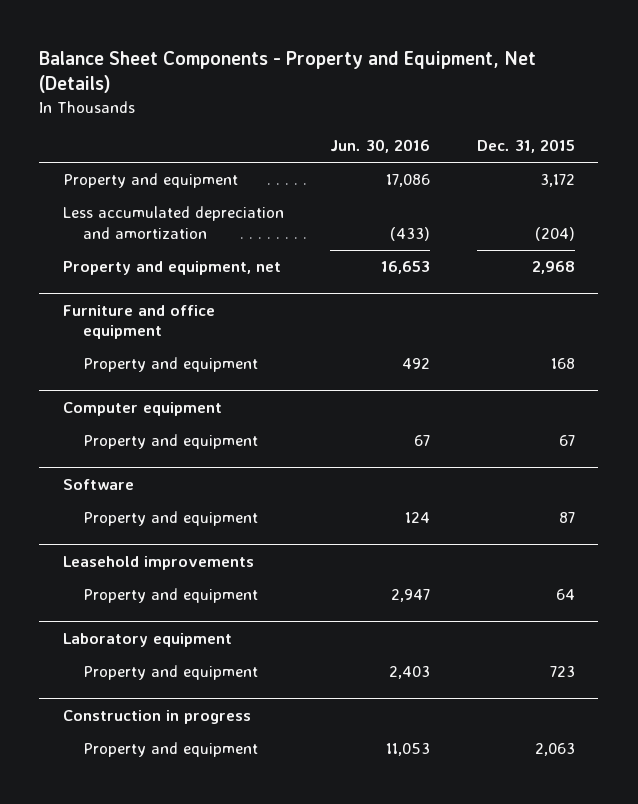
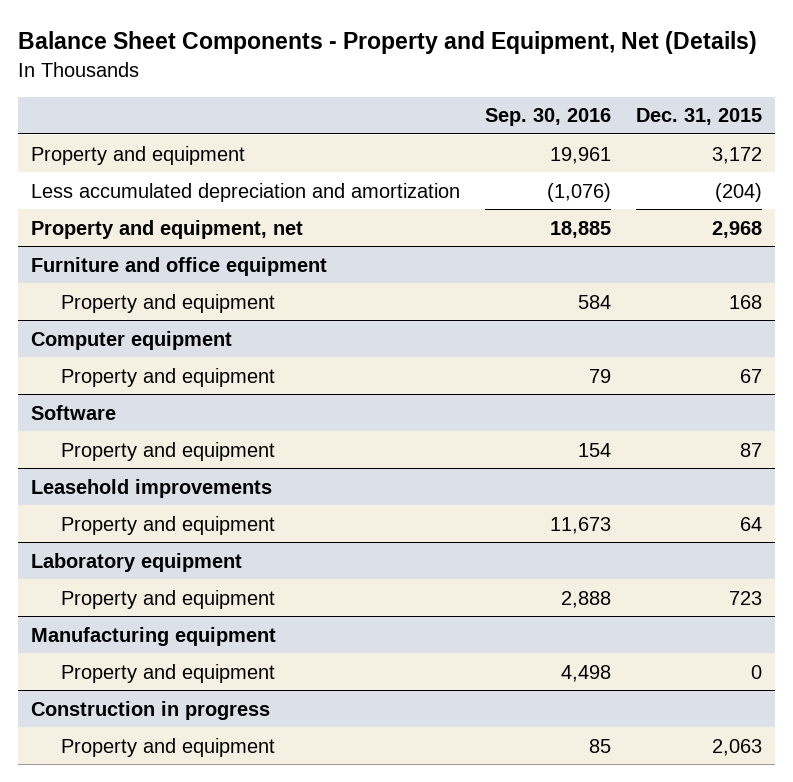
[330,139,431,154] Jun. 30, 2016 -> none
none -> [485,108,612,127] Sep. 30, 2016
none -> [30,626,276,646] Manufacturing equipment
none -> [60,663,275,683] Property and equipment

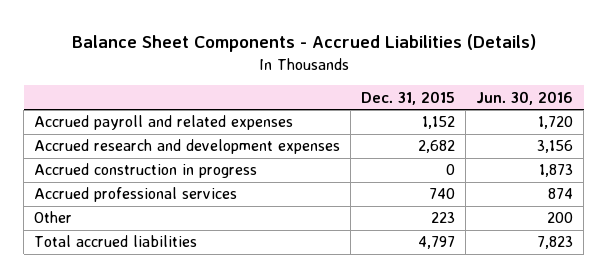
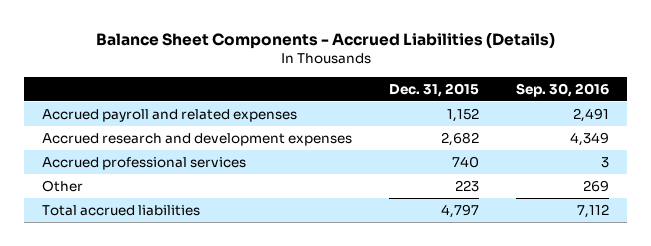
[476,90,574,105] Jun. 30, 2016 -> none
none -> [515,82,609,97] Sep. 30, 2016
[34,163,258,179] Accrued construction in progress -> none

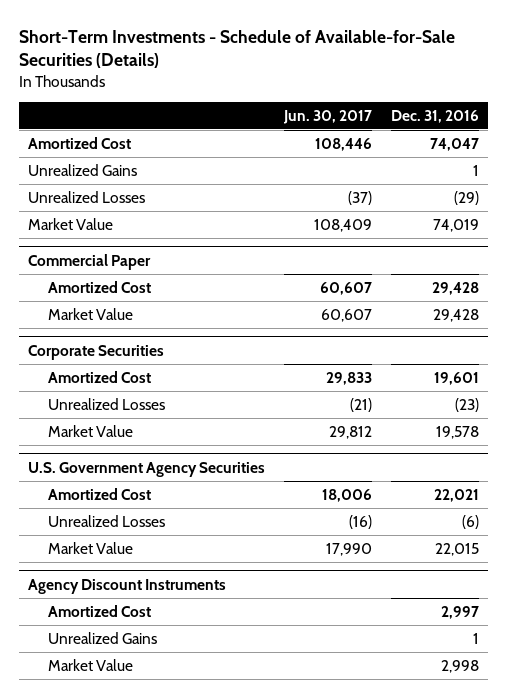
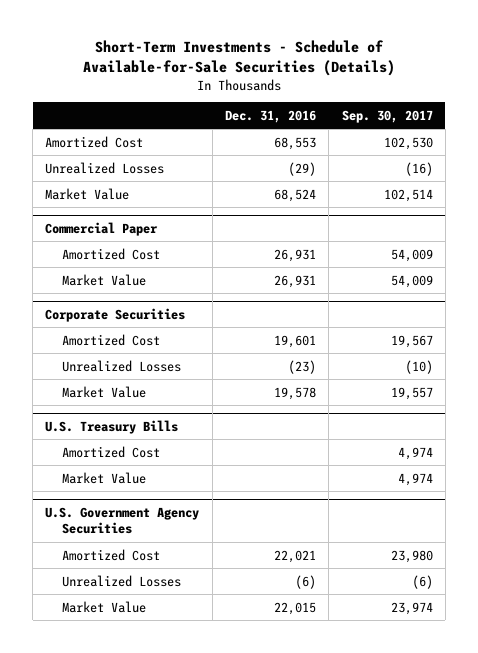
[283,109,373,124] Jun. 30, 2017 -> none
none -> [341,109,433,123] Sep. 30, 2017
[28,163,138,176] Unrealized Gains -> none
[429,137,479,151] 74,047 -> [273,136,316,150] 68,553
[432,218,479,232] 74,019 -> [273,188,316,202] 68,524
[431,281,479,295] 29,428 -> [273,248,316,262] 26,931
[432,308,479,322] 29,428 -> [273,274,316,288] 26,931
none -> [45,419,179,434] U.S. Treasury Bills
none -> [61,445,160,458] Amortized Cost
none -> [61,471,146,484] Market Value
[28,578,227,594] Agency Discount Instruments -> none
[47,604,151,617] Amortized Cost -> none
[47,631,157,644] Unrealized Gains -> none
[47,658,133,671] Market Value -> none

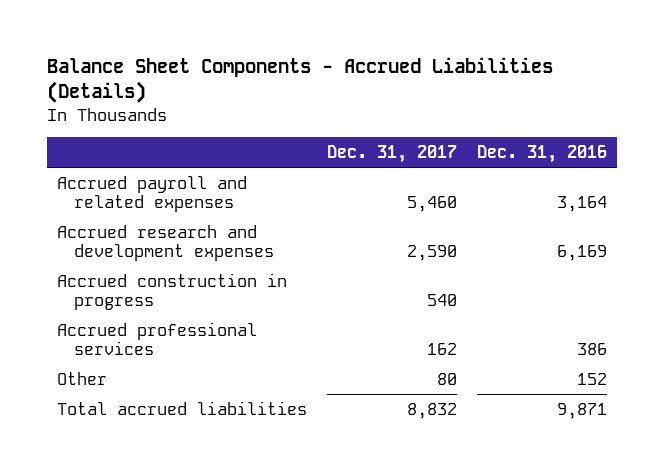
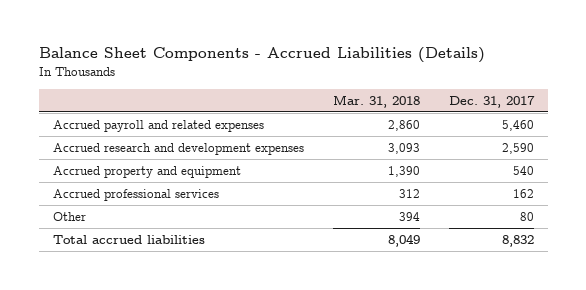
[476,145,607,164] Dec. 31, 2016 -> none
none -> [332,94,420,108] Mar. 31, 2018
[56,272,287,311] Accrued construction in progress -> none
none -> [52,166,241,179] Accrued property and equipment

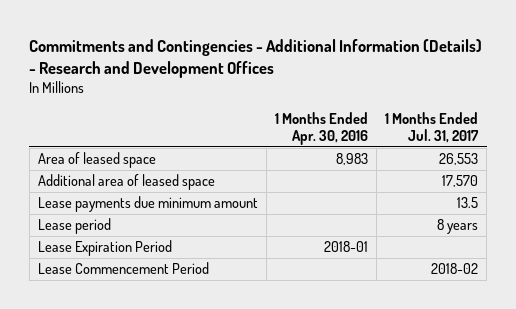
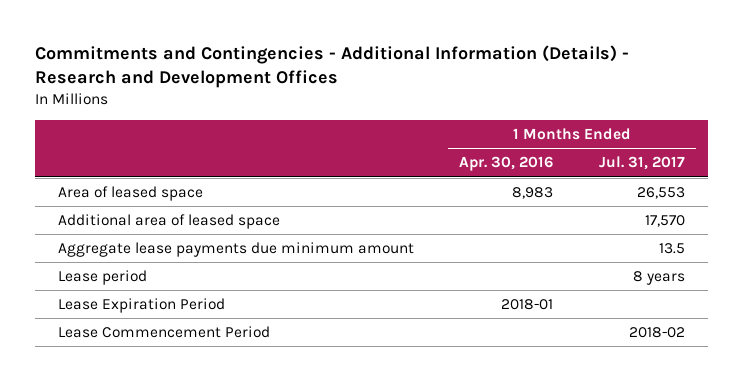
[37,196,258,213] Lease payments due minimum amount -> [57,242,414,258] Aggregate lease payments due minimum amount

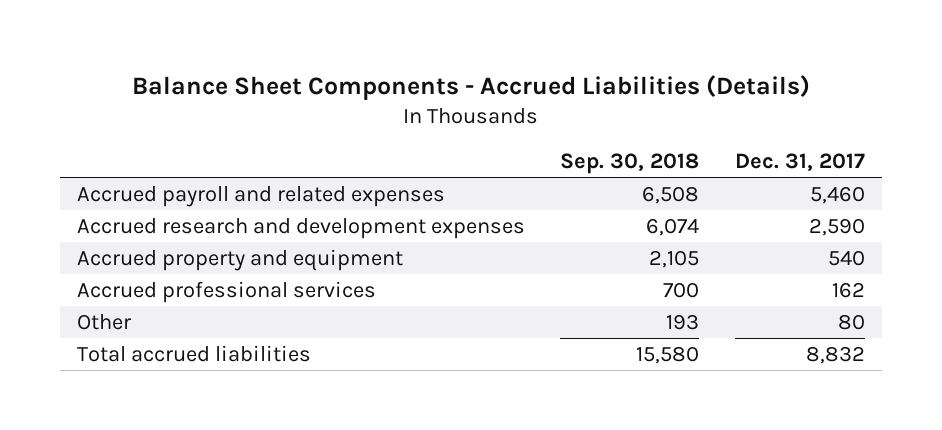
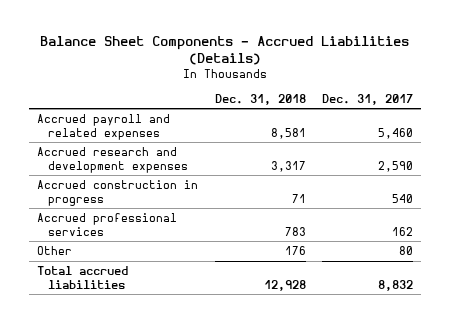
[560,152,700,174] Sep. 30, 2018 -> none
none -> [214,93,306,105] Dec. 31, 2018
[77,248,404,271] Accrued property and equipment -> none
none -> [37,179,199,206] Accrued construction in progress

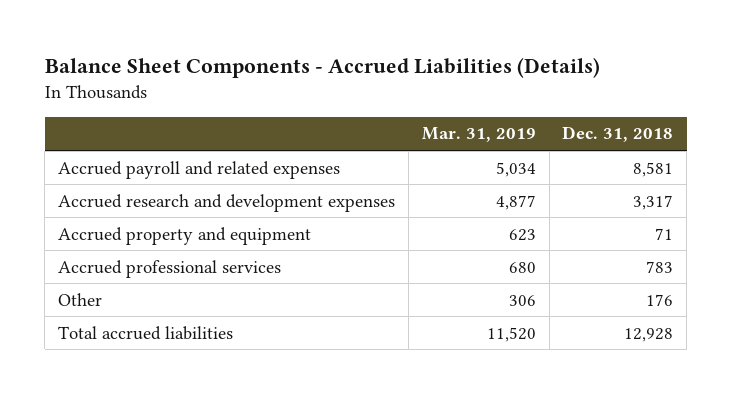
[321,93,413,105] Dec. 31, 2017 -> none
none -> [421,127,536,143] Mar. 31, 2019
[37,179,199,206] Accrued construction in progress -> none
none -> [58,226,312,245] Accrued property and equipment

